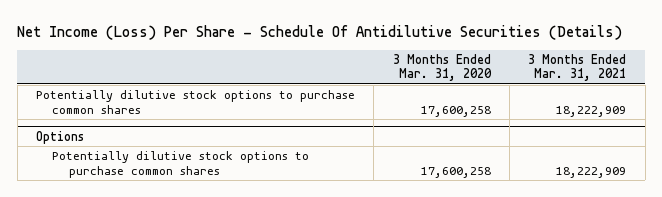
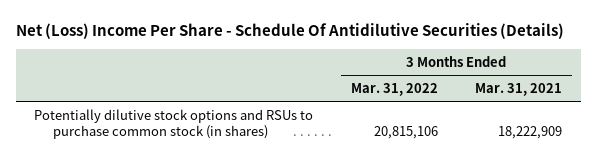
[17,24,623,40] Net Income (Loss) Per Share - Schedule Of Antidilutive Securities (Details) -> [15,22,564,39] Net (Loss) Income Per Share - Schedule Of Antidilutive Securities (Details)
[392,53,492,82] 3 Months Ended Mar. 31, 2020 -> none
none -> [350,83,438,97] Mar. 31, 2022
[35,130,84,144] Options -> none
[52,151,310,178] Potentially dilutive stock options to purchase common shares -> none
[35,90,355,114] Potentially dilutive stock options to purchase common shares -> [34,108,314,140] Potentially dilutive stock options and RSUs to purchase common stock (in shares)

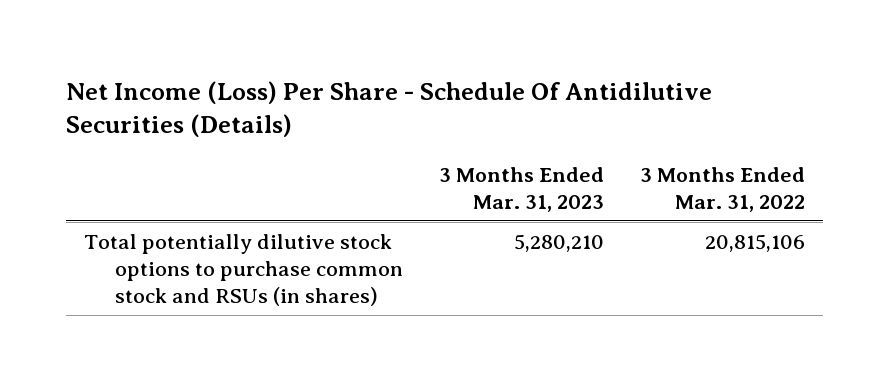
[15,22,564,39] Net (Loss) Income Per Share - Schedule Of Antidilutive Securities (Details) -> [66,80,713,138] Net Income (Loss) Per Share - Schedule Of Antidilutive Securities (Details)
[475,83,563,97] Mar. 31, 2021 -> none
none -> [439,166,605,212] 3 Months Ended Mar. 31, 2023
[34,108,314,140] Potentially dilutive stock options and RSUs to purchase common stock (in shares) -> [84,233,404,307] Total potentially dilutive stock options to purchase common stock and RSUs (in shares)

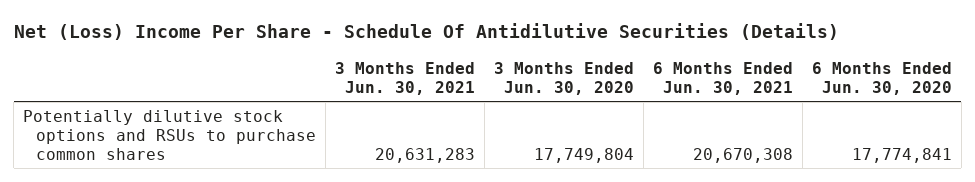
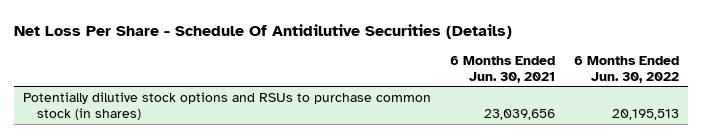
[13,23,839,41] Net (Loss) Income Per Share - Schedule Of Antidilutive Securities (Details) -> [13,23,512,39] Net Loss Per Share - Schedule Of Antidilutive Securities (Details)
[334,61,475,95] 3 Months Ended Jun. 30, 2021 -> none
[493,61,634,95] 3 Months Ended Jun. 30, 2020 -> none
[811,61,952,95] 6 Months Ended Jun. 30, 2020 -> none
none -> [573,55,679,83] 6 Months Ended Jun. 30, 2022
[23,109,316,161] Potentially dilutive stock options and RSUs to purchase common shares -> [23,91,432,121] Potentially dilutive stock options and RSUs to purchase common stock (in shares)
[692,148,793,164] 20,670,308 -> [483,109,555,121] 23,039,656

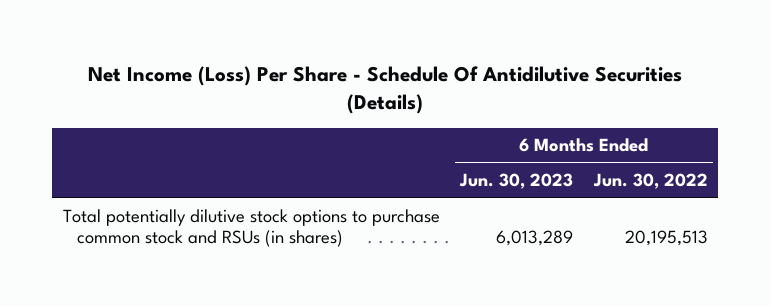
[13,23,512,39] Net Loss Per Share - Schedule Of Antidilutive Securities (Details) -> [88,65,683,115] Net Income (Loss) Per Share - Schedule Of Antidilutive Securities (Details)
[449,55,555,83] 6 Months Ended Jun. 30, 2021 -> none
none -> [459,173,574,190] Jun. 30, 2023
[23,91,432,121] Potentially dilutive stock options and RSUs to purchase common stock (in shares) -> [62,208,440,247] Total potentially dilutive stock options to purchase common stock and RSUs (in shares)

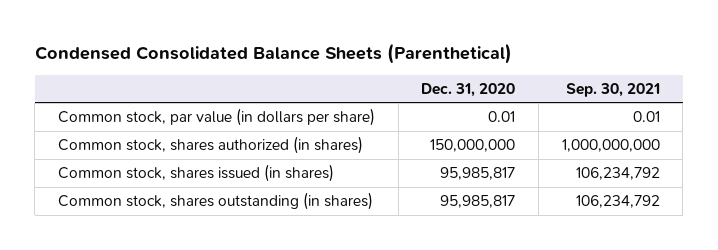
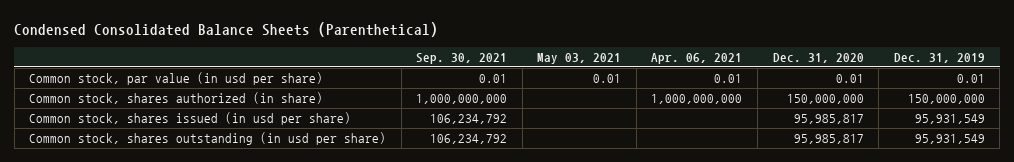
none -> [537,53,622,65] May 03, 2021
none -> [651,53,743,65] Apr. 06, 2021
none -> [893,53,985,64] Dec. 31, 2019
[57,108,375,127] Common stock, par value (in dollars per share) -> [29,72,324,86] Common stock, par value (in usd per share)
[57,136,363,155] Common stock, shares authorized (in shares) -> [29,92,324,105] Common stock, shares authorized (in share)
[57,164,334,183] Common stock, shares issued (in shares) -> [29,112,352,126] Common stock, shares issued (in usd per share)
[57,192,373,211] Common stock, shares outstanding (in shares) -> [29,132,387,146] Common stock, shares outstanding (in usd per share)

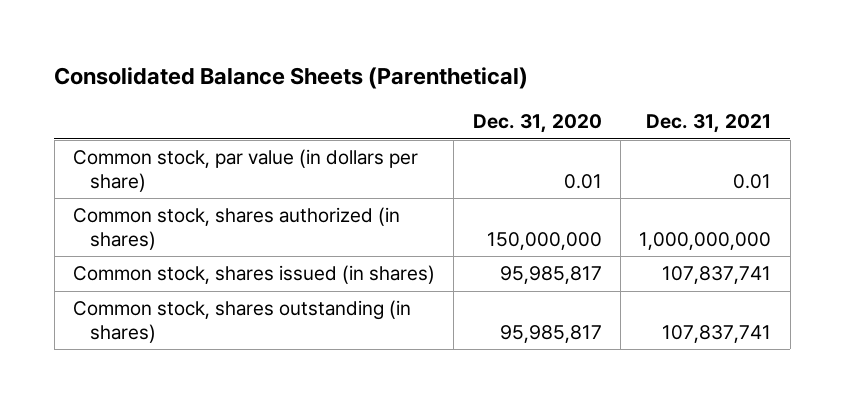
[14,22,439,38] Condensed Consolidated Balance Sheets (Parenthetical) -> [54,67,529,90] Consolidated Balance Sheets (Parenthetical)
[416,53,508,65] Sep. 30, 2021 -> none
[537,53,622,65] May 03, 2021 -> none
[651,53,743,65] Apr. 06, 2021 -> none
[893,53,985,64] Dec. 31, 2019 -> none
none -> [646,114,772,134] Dec. 31, 2021
[29,72,324,86] Common stock, par value (in usd per share) -> [72,149,418,192] Common stock, par value (in dollars per share)
[29,92,324,105] Common stock, shares authorized (in share) -> [72,207,400,250] Common stock, shares authorized (in shares)
[29,112,352,126] Common stock, shares issued (in usd per share) -> [72,265,435,285] Common stock, shares issued (in shares)
[29,132,387,146] Common stock, shares outstanding (in usd per share) -> [72,300,411,343] Common stock, shares outstanding (in shares)

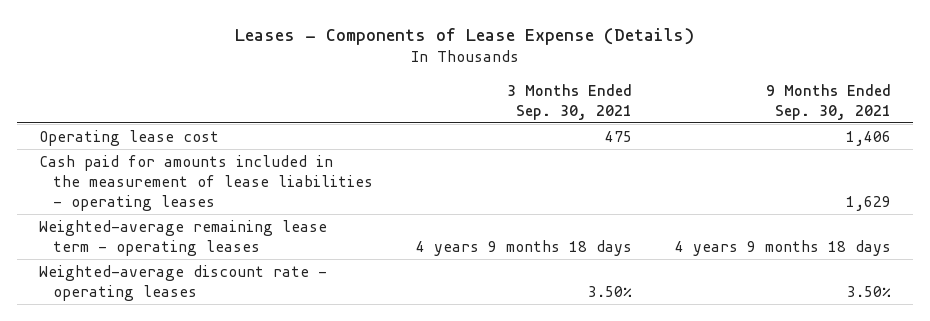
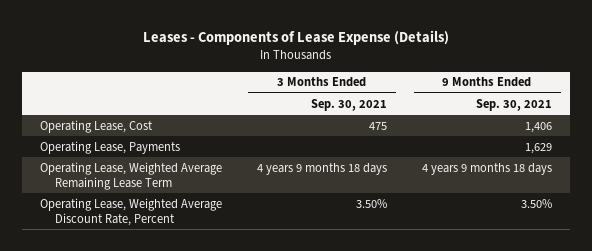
[38,129,219,146] Operating lease cost -> [40,119,154,133] Operating Lease, Cost
[38,154,373,212] Cash paid for amounts included in the measurement of lease liabilities - operating leases -> [40,140,181,154] Operating Lease, Payments
[38,219,327,257] Weighted-average remaining lease term - operating leases -> [40,161,223,190] Operating Lease, Weighted Average Remaining Lease Term
[38,264,327,302] Weighted-average discount rate - operating leases -> [40,197,223,226] Operating Lease, Weighted Average Discount Rate, Percent

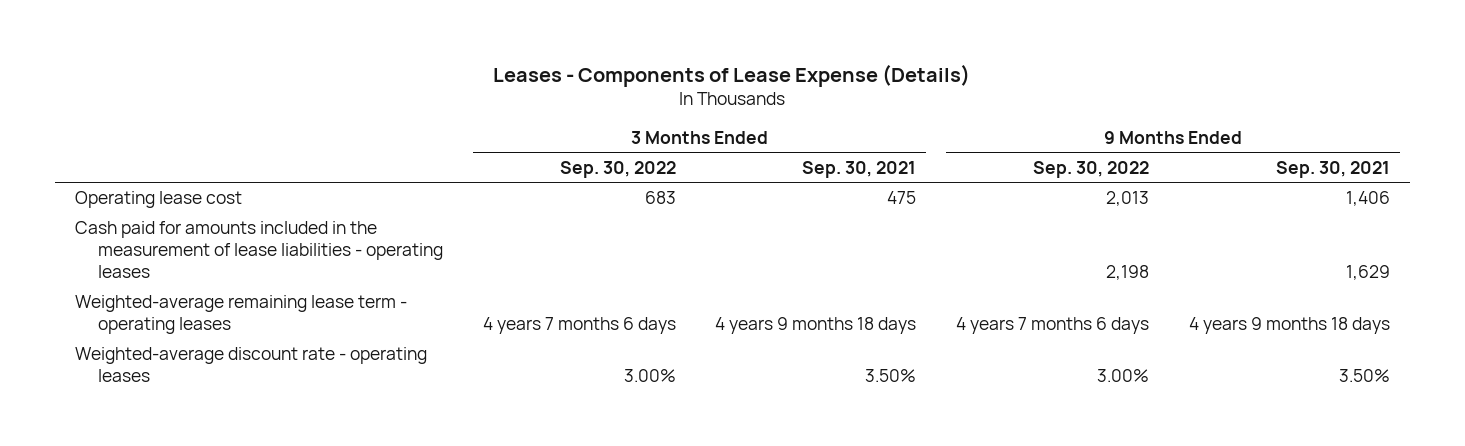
none -> [559,160,676,178] Sep. 30, 2022
none -> [1033,160,1150,178] Sep. 30, 2022
[40,119,154,133] Operating Lease, Cost -> [74,191,242,209] Operating lease cost
[40,140,181,154] Operating Lease, Payments -> [74,221,444,279] Cash paid for amounts included in the measurement of lease liabilities - operating leases
[40,161,223,190] Operating Lease, Weighted Average Remaining Lease Term -> [74,295,407,335] Weighted-average remaining lease term - operating leases
[40,197,223,226] Operating Lease, Weighted Average Discount Rate, Percent -> [74,347,427,383] Weighted-average discount rate - operating leases

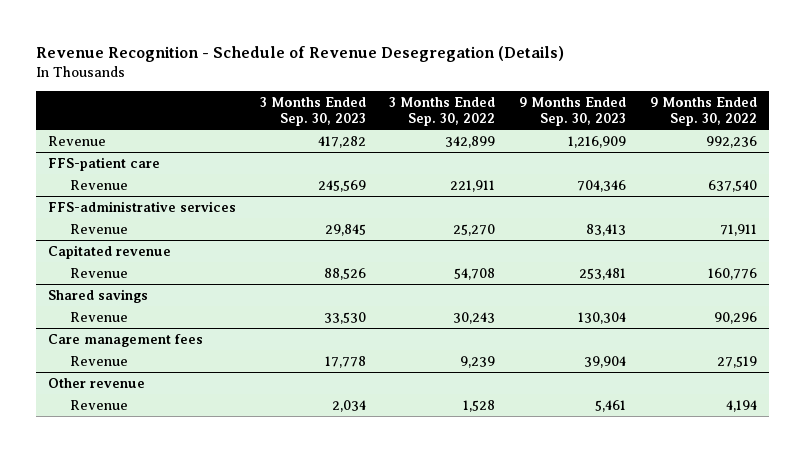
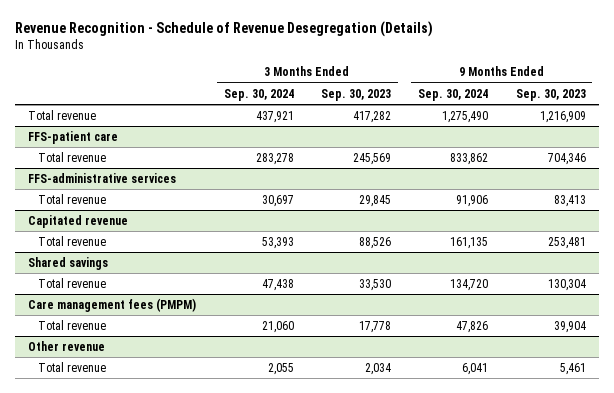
[389,96,496,127] 3 Months Ended Sep. 30, 2022 -> none
[650,96,758,127] 9 Months Ended Sep. 30, 2022 -> none
none -> [223,88,294,101] Sep. 30, 2024
none -> [418,88,489,101] Sep. 30, 2024
[47,136,106,147] Revenue -> [28,109,97,120] Total revenue
[69,180,128,191] Revenue -> [38,151,107,162] Total revenue
[69,224,128,235] Revenue -> [38,193,107,204] Total revenue
[69,268,128,279] Revenue -> [38,235,107,246] Total revenue
[69,312,128,323] Revenue -> [38,277,107,288] Total revenue
[47,334,203,348] Care management fees -> [28,297,197,312] Care management fees (PMPM)
[69,356,128,367] Revenue -> [38,319,107,330] Total revenue
[69,400,128,411] Revenue -> [38,361,107,372] Total revenue

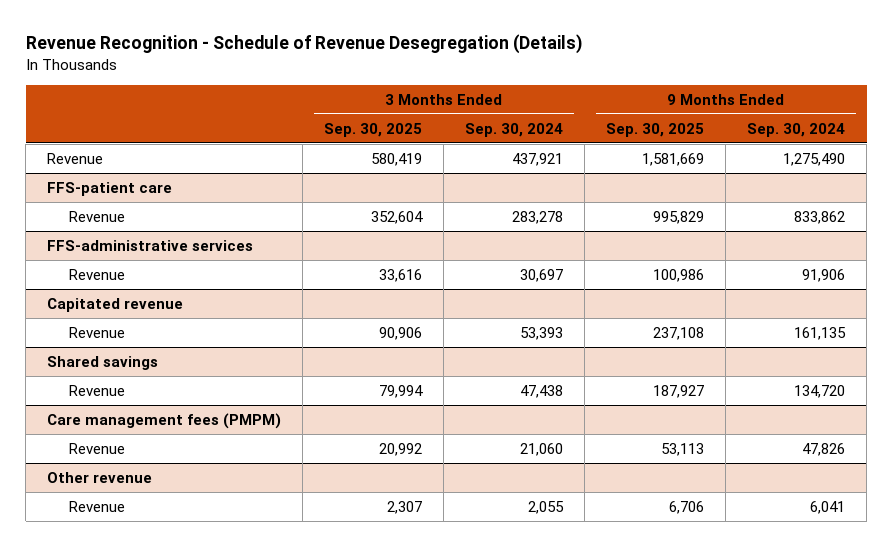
[320,88,391,101] Sep. 30, 2023 -> none
[515,88,586,101] Sep. 30, 2023 -> none
none -> [324,122,423,137] Sep. 30, 2025
none -> [606,122,705,137] Sep. 30, 2025
[28,109,97,120] Total revenue -> [47,152,104,164] Revenue
[38,151,107,162] Total revenue -> [68,210,125,222] Revenue
[38,193,107,204] Total revenue -> [68,268,125,280] Revenue
[38,235,107,246] Total revenue -> [68,326,125,338] Revenue
[38,277,107,288] Total revenue -> [68,384,125,396] Revenue
[38,319,107,330] Total revenue -> [68,442,125,454] Revenue
[38,361,107,372] Total revenue -> [68,500,125,512] Revenue

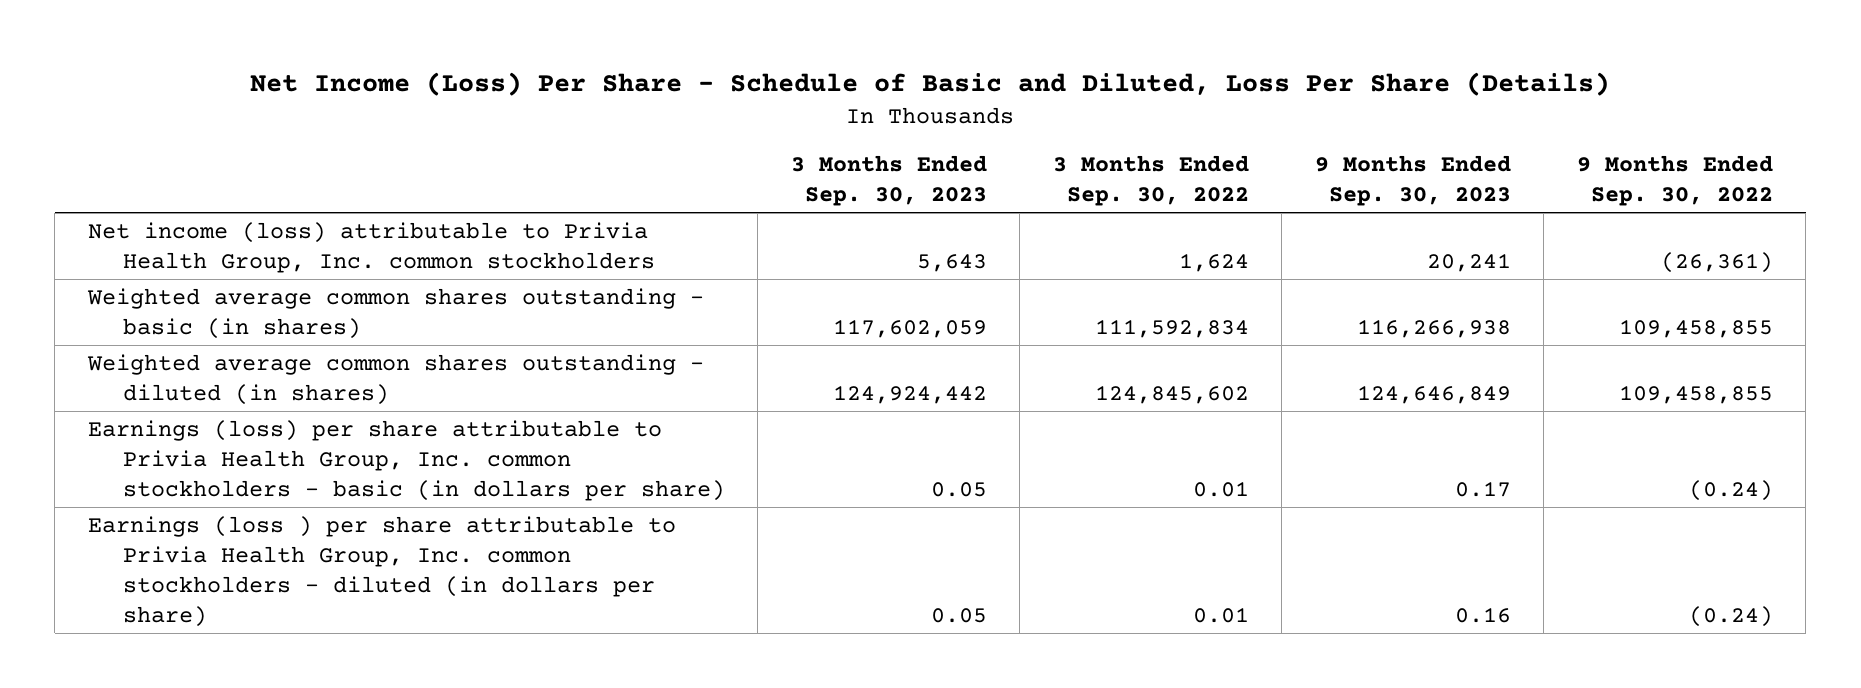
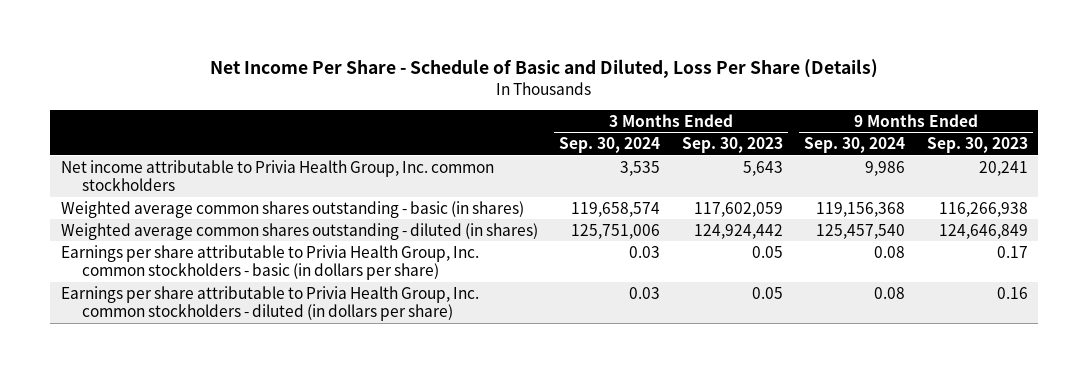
[250,72,1611,97] Net Income (Loss) Per Share - Schedule of Basic and Diluted, Loss Per Share (Details) -> [210,59,879,79] Net Income Per Share - Schedule of Basic and Diluted, Loss Per Share (Details)
[1052,154,1249,206] 3 Months Ended Sep. 30, 2022 -> none
[1576,154,1773,206] 9 Months Ended Sep. 30, 2022 -> none
none -> [559,137,661,154] Sep. 30, 2024
none -> [804,137,906,154] Sep. 30, 2024
[87,221,655,273] Net income (loss) attributable to Privia Health Group, Inc. common stockholders -> [60,159,494,192] Net income attributable to Privia Health Group, Inc. common stockholders
[87,419,725,501] Earnings (loss) per share attributable to Privia Health Group, Inc. common stockholders - basic (in dollars per share) -> [60,244,479,281] Earnings per share attributable to Privia Health Group, Inc. common stockholders - basic (in dollars per share)
[87,515,676,627] Earnings (loss ) per share attributable to Privia Health Group, Inc. common stockholders - diluted (in dollars per share) -> [60,285,479,322] Earnings per share attributable to Privia Health Group, Inc. common stockholders - diluted (in dollars per share)

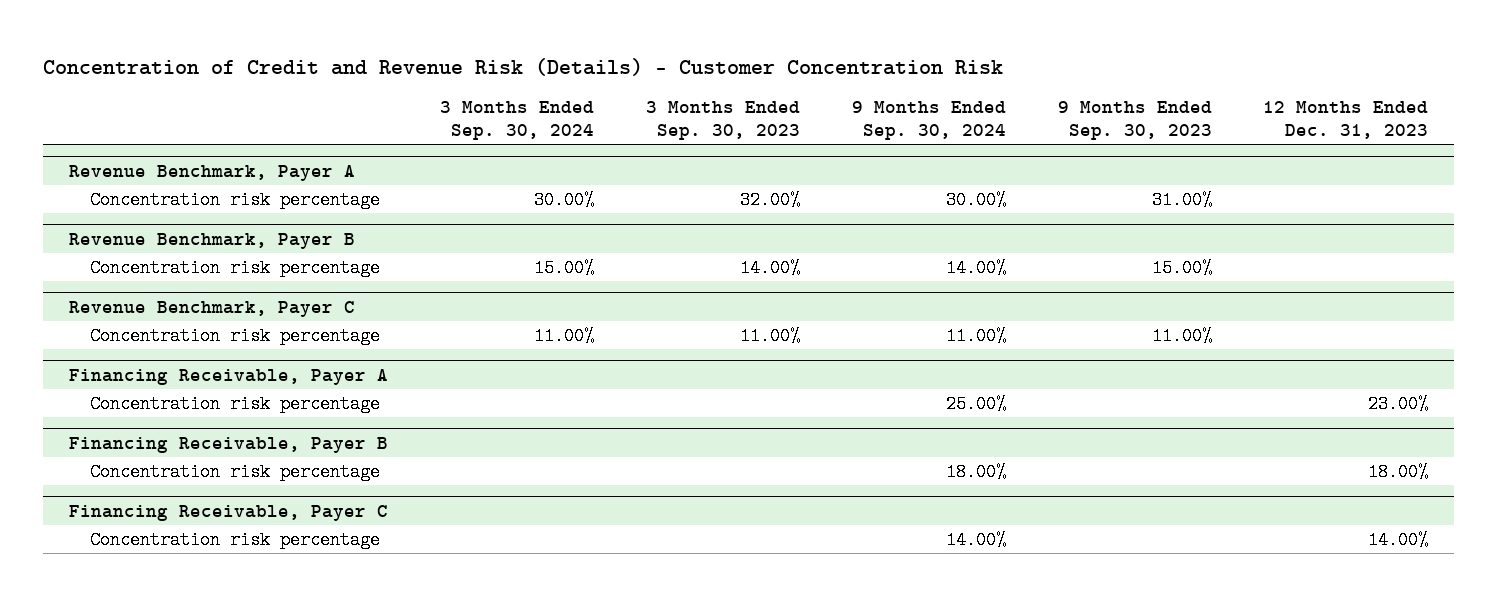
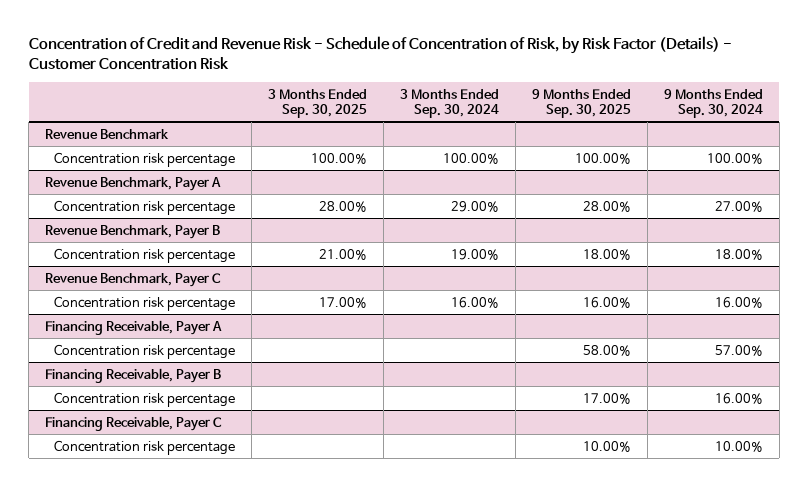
[43,57,1004,76] Concentration of Credit and Revenue Risk (Details) - Customer Concentration Risk -> [28,35,732,71] Concentration of Credit and Revenue Risk - Schedule of Concentration of Risk, by Risk Factor (Details) - Customer Concentration Risk
[645,101,800,141] 3 Months Ended Sep. 30, 2023 -> none
[1057,101,1212,141] 9 Months Ended Sep. 30, 2023 -> none
[1263,101,1429,140] 12 Months Ended Dec. 31, 2023 -> none
none -> [268,88,368,119] 3 Months Ended Sep. 30, 2025
none -> [531,88,631,119] 9 Months Ended Sep. 30, 2025
none -> [45,128,170,139] Revenue Benchmark
none -> [54,151,236,167] Concentration risk percentage
[534,191,595,210] 30.00% -> [451,200,500,212] 29.00%
[945,191,1006,210] 30.00% -> [714,200,763,212] 27.00%
[534,259,595,278] 15.00% -> [451,248,500,260] 19.00%
[945,259,1006,278] 14.00% -> [714,248,763,260] 18.00%
[534,327,595,346] 11.00% -> [451,296,500,308] 16.00%
[945,327,1006,346] 11.00% -> [714,296,763,308] 16.00%
[945,395,1006,414] 25.00% -> [714,344,763,356] 57.00%
[945,463,1006,482] 18.00% -> [714,392,763,404] 16.00%
[945,531,1006,550] 14.00% -> [714,440,763,452] 10.00%

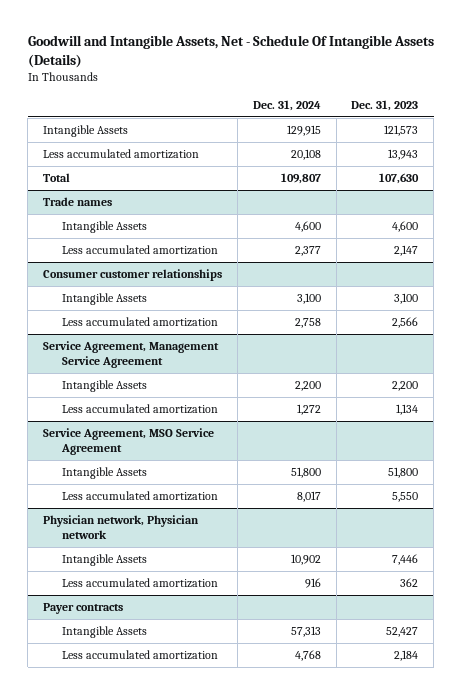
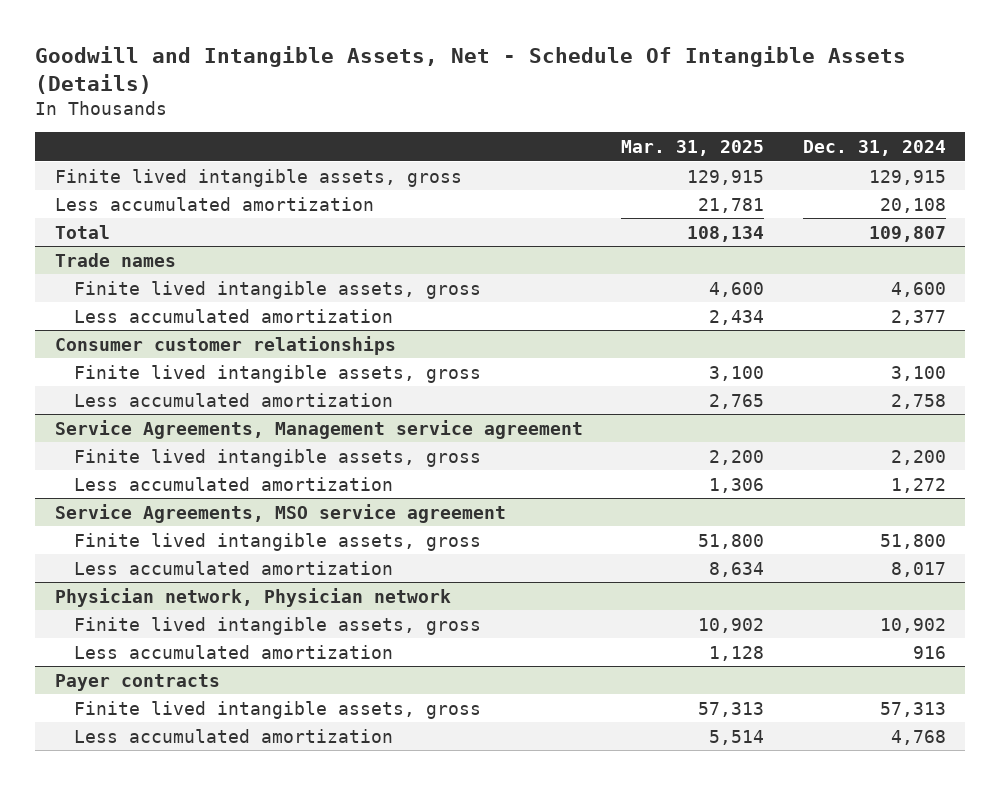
[351,100,419,112] Dec. 31, 2023 -> none
none -> [621,139,765,156] Mar. 31, 2025
[43,124,129,137] Intangible Assets -> [54,168,462,187] Finite lived intangible assets, gross
[61,220,147,233] Intangible Assets -> [74,280,482,299] Finite lived intangible assets, gross
[61,292,147,305] Intangible Assets -> [74,364,482,383] Finite lived intangible assets, gross
[43,340,220,369] Service Agreement, Management Service Agreement -> [54,419,583,439] Service Agreements, Management service agreement
[61,379,147,392] Intangible Assets -> [74,448,482,467] Finite lived intangible assets, gross
[43,427,215,456] Service Agreement, MSO Service Agreement -> [54,503,506,523] Service Agreements, MSO service agreement
[61,466,147,479] Intangible Assets -> [74,532,482,551] Finite lived intangible assets, gross
[61,553,147,566] Intangible Assets -> [74,616,482,635] Finite lived intangible assets, gross
[61,625,147,638] Intangible Assets -> [74,700,482,719] Finite lived intangible assets, gross

